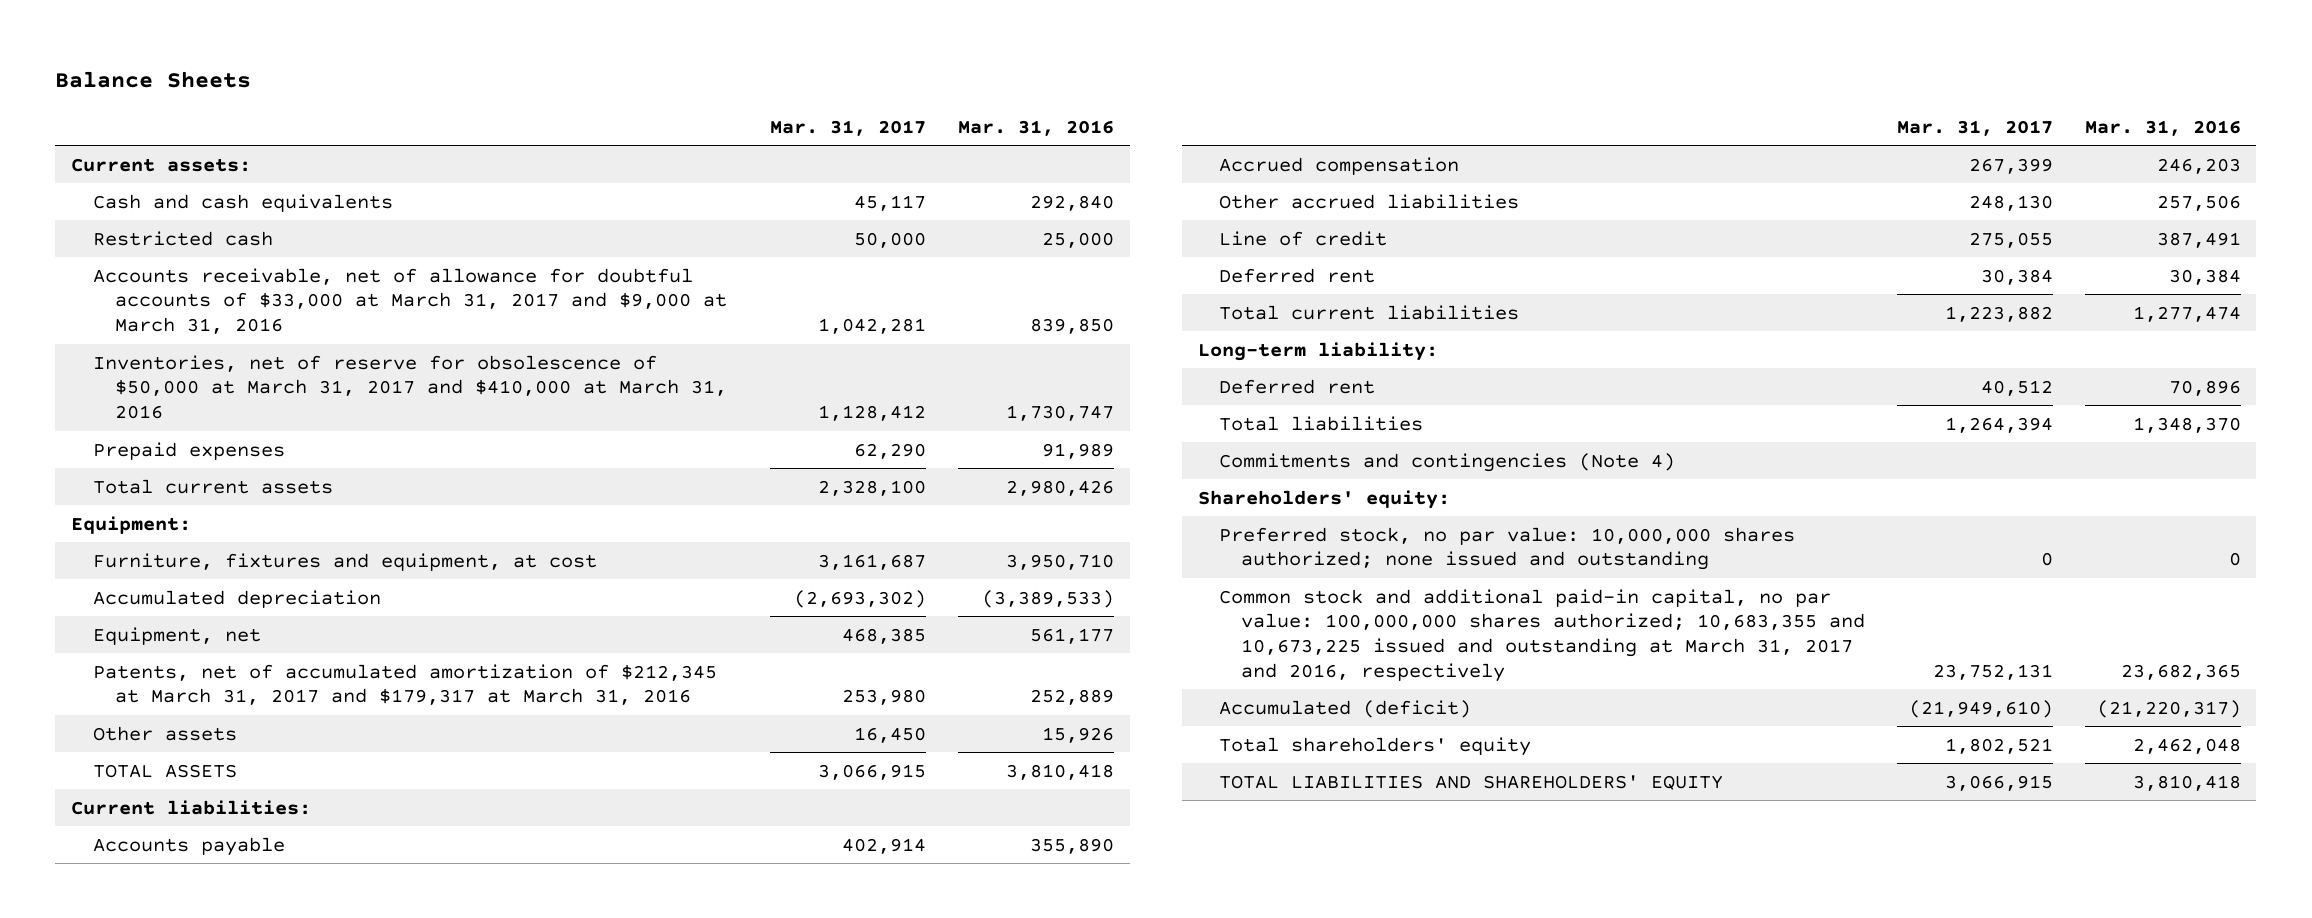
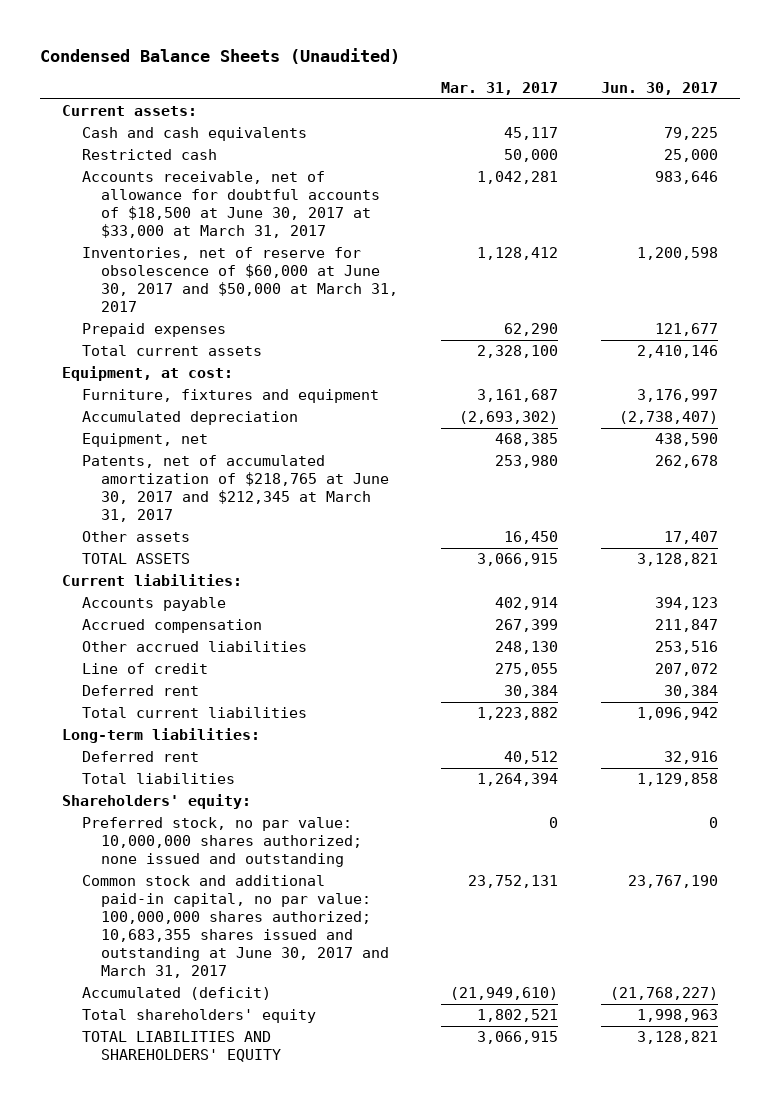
[55,71,252,89] Balance Sheets -> [40,48,401,65] Condensed Balance Sheets (Unaudited)
[958,119,1115,136] Mar. 31, 2016 -> none
none -> [601,81,719,95] Jun. 30, 2017
[92,267,727,335] Accounts receivable, net of allowance for doubtful accounts of $33,000 at March 31, 2017 and $9,000 at March 31, 2016 -> [81,171,381,239] Accounts receivable, net of allowance for doubtful accounts of $18,500 at June 30, 2017 at $33,000 at March 31, 2017
[92,354,727,420] Inventories, net of reserve for obsolescence of $50,000 at March 31, 2017 and $410,000 at March 31, 2016 -> [81,247,399,313] Inventories, net of reserve for obsolescence of $60,000 at June 30, 2017 and $50,000 at March 31, 2017
[71,515,192,534] Equipment: -> [61,366,233,382] Equipment, at cost:
[92,552,597,571] Furniture, fixtures and equipment, at cost -> [81,389,379,404] Furniture, fixtures and equipment
[92,663,717,706] Patents, net of accumulated amortization of $212,345 at March 31, 2017 and $179,317 at March 31, 2016 -> [81,455,390,523] Patents, net of accumulated amortization of $218,765 at June 30, 2017 and $212,345 at March 31, 2017
[1197,341,1438,361] Long-term liability: -> [61,728,260,744] Long-term liabilities:
[1219,452,1676,472] Commitments and contingencies (Note 4) -> none
[1219,588,1866,682] Common stock and additional paid-in capital, no par value: 100,000,000 shares authorized; 10,683,355 and 10,673,225 issued and outstanding at March 31, 2017 and 2016, respectively -> [81,875,390,979] Common stock and additional paid-in capital, no par value: 100,000,000 shares authorized; 10,683,355 shares issued and outstanding at June 30, 2017 and March 31, 2017

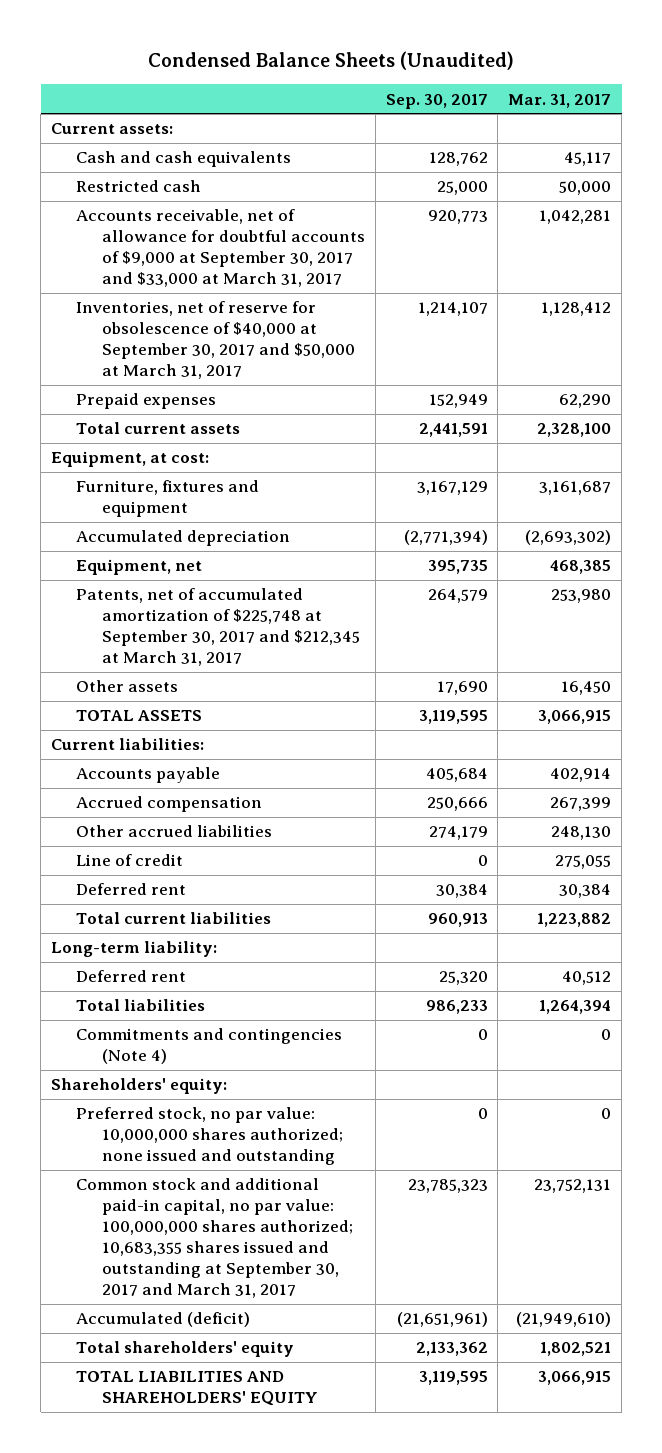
[601,81,719,95] Jun. 30, 2017 -> none
none -> [385,93,488,109] Sep. 30, 2017
[81,171,381,239] Accounts receivable, net of allowance for doubtful accounts of $18,500 at June 30, 2017 at $33,000 at March 31, 2017 -> [76,209,365,288] Accounts receivable, net of allowance for doubtful accounts of $9,000 at September 30, 2017 and $33,000 at March 31, 2017
[81,247,399,313] Inventories, net of reserve for obsolescence of $60,000 at June 30, 2017 and $50,000 at March 31, 2017 -> [76,301,355,380] Inventories, net of reserve for obsolescence of $40,000 at September 30, 2017 and $50,000 at March 31, 2017
[81,455,390,523] Patents, net of accumulated amortization of $218,765 at June 30, 2017 and $212,345 at March 31, 2017 -> [76,588,360,667] Patents, net of accumulated amortization of $225,748 at September 30, 2017 and $212,345 at March 31, 2017
[61,728,260,744] Long-term liabilities: -> [50,941,217,958] Long-term liability:
none -> [76,1028,343,1065] Commitments and contingencies (Note 4)
[81,875,390,979] Common stock and additional paid-in capital, no par value: 100,000,000 shares authorized; 10,683,355 shares issued and outstanding at June 30, 2017 and March 31, 2017 -> [76,1178,353,1299] Common stock and additional paid-in capital, no par value: 100,000,000 shares authorized; 10,683,355 shares issued and outstanding at September 30, 2017 and March 31, 2017

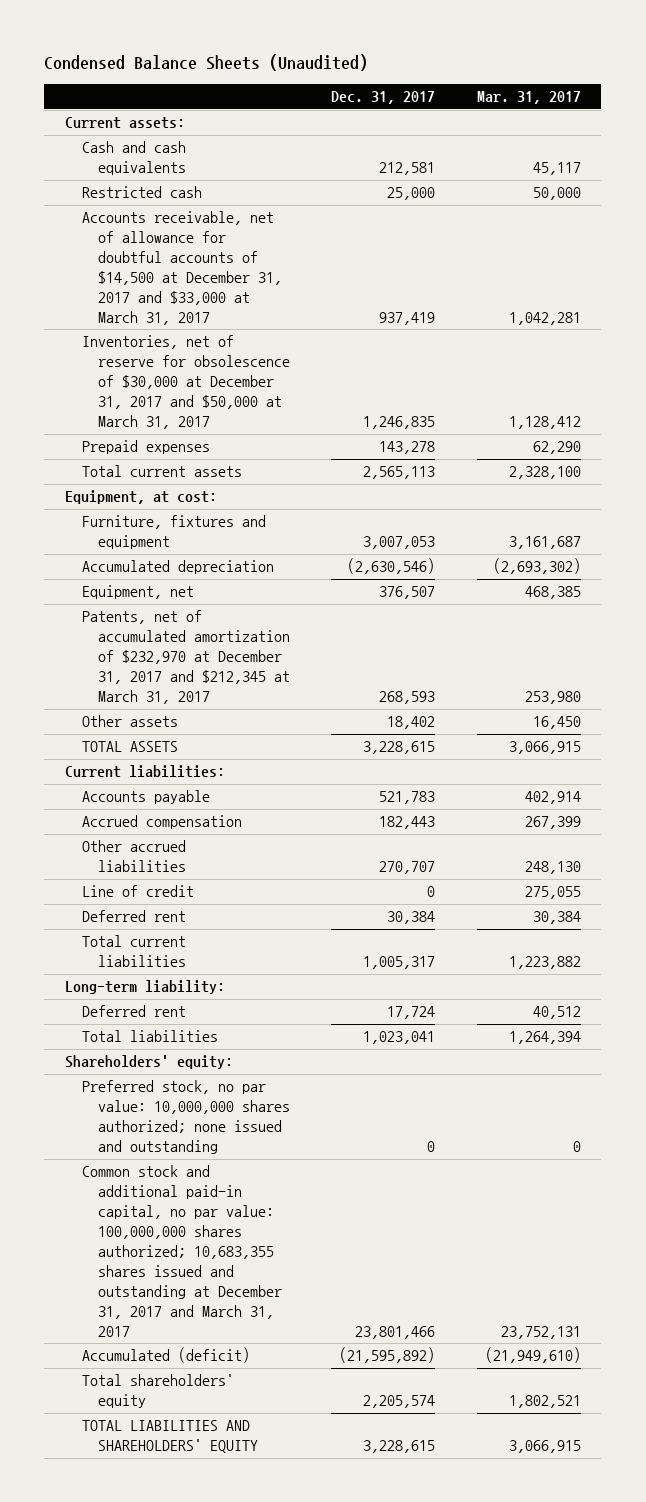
[385,93,488,109] Sep. 30, 2017 -> none
none -> [331,91,436,105] Dec. 31, 2017
[76,209,365,288] Accounts receivable, net of allowance for doubtful accounts of $9,000 at September 30, 2017 and $33,000 at March 31, 2017 -> [81,211,283,325] Accounts receivable, net of allowance for doubtful accounts of $14,500 at December 31, 2017 and $33,000 at March 31, 2017
[76,301,355,380] Inventories, net of reserve for obsolescence of $40,000 at September 30, 2017 and $50,000 at March 31, 2017 -> [81,335,291,430] Inventories, net of reserve for obsolescence of $30,000 at December 31, 2017 and $50,000 at March 31, 2017
[76,588,360,667] Patents, net of accumulated amortization of $225,748 at September 30, 2017 and $212,345 at March 31, 2017 -> [81,610,291,705] Patents, net of accumulated amortization of $232,970 at December 31, 2017 and $212,345 at March 31, 2017
[76,1028,343,1065] Commitments and contingencies (Note 4) -> none
[76,1178,353,1299] Common stock and additional paid-in capital, no par value: 100,000,000 shares authorized; 10,683,355 shares issued and outstanding at September 30, 2017 and March 31, 2017 -> [81,1165,283,1337] Common stock and additional paid-in capital, no par value: 100,000,000 shares authorized; 10,683,355 shares issued and outstanding at December 31, 2017 and March 31, 2017

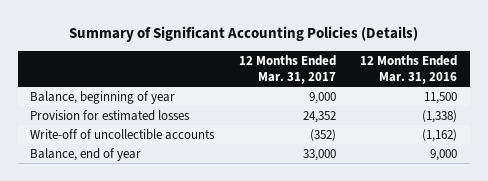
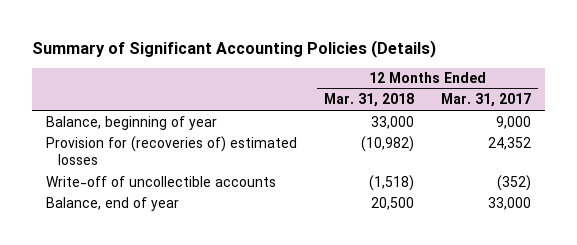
[360,54,458,84] 12 Months Ended Mar. 31, 2016 -> none
none -> [324,93,415,108] Mar. 31, 2018
[30,109,191,121] Provision for estimated losses -> [45,135,297,166] Provision for (recoveries of) estimated losses

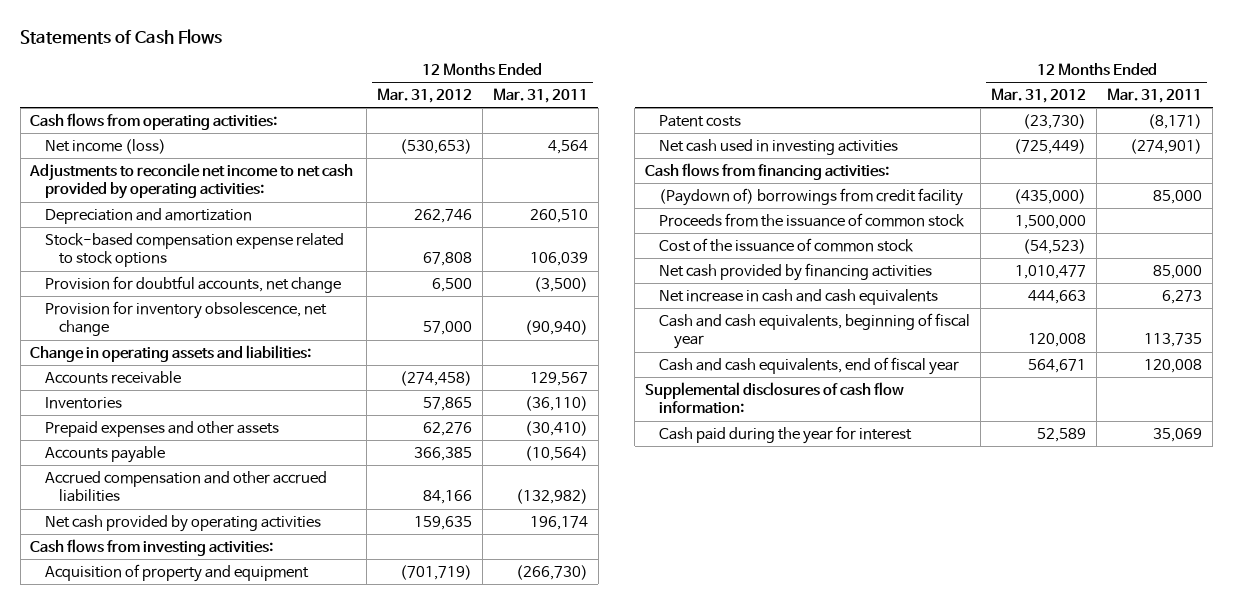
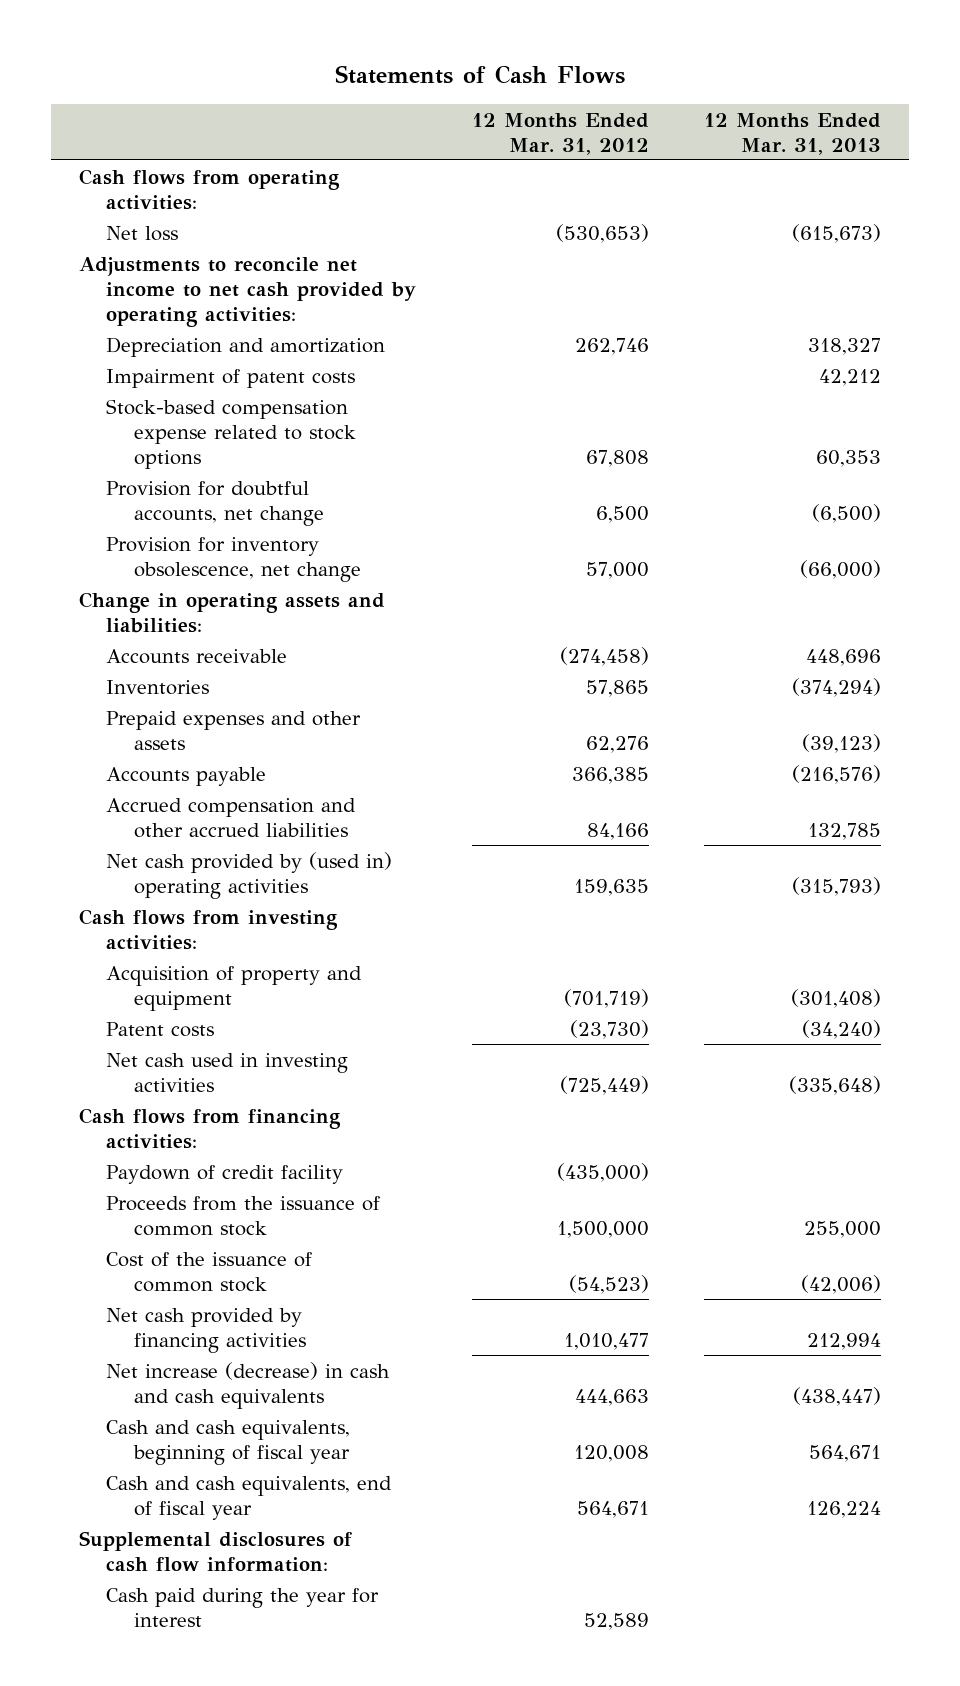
[492,88,588,104] Mar. 31, 2011 -> none
none -> [704,112,882,155] 12 Months Ended Mar. 31, 2013
[44,138,166,154] Net income (loss) -> [106,225,179,241] Net loss
none -> [106,368,356,388] Impairment of patent costs
[44,514,321,532] Net cash provided by operating activities -> [106,851,393,899] Net cash provided by (used in) operating activities
[659,187,964,206] (Paydown of) borrowings from credit facility -> [106,1164,344,1184] Paydown of credit facility
[659,288,939,305] Net increase in cash and cash equivalents -> [106,1361,391,1409] Net increase (decrease) in cash and cash equivalents

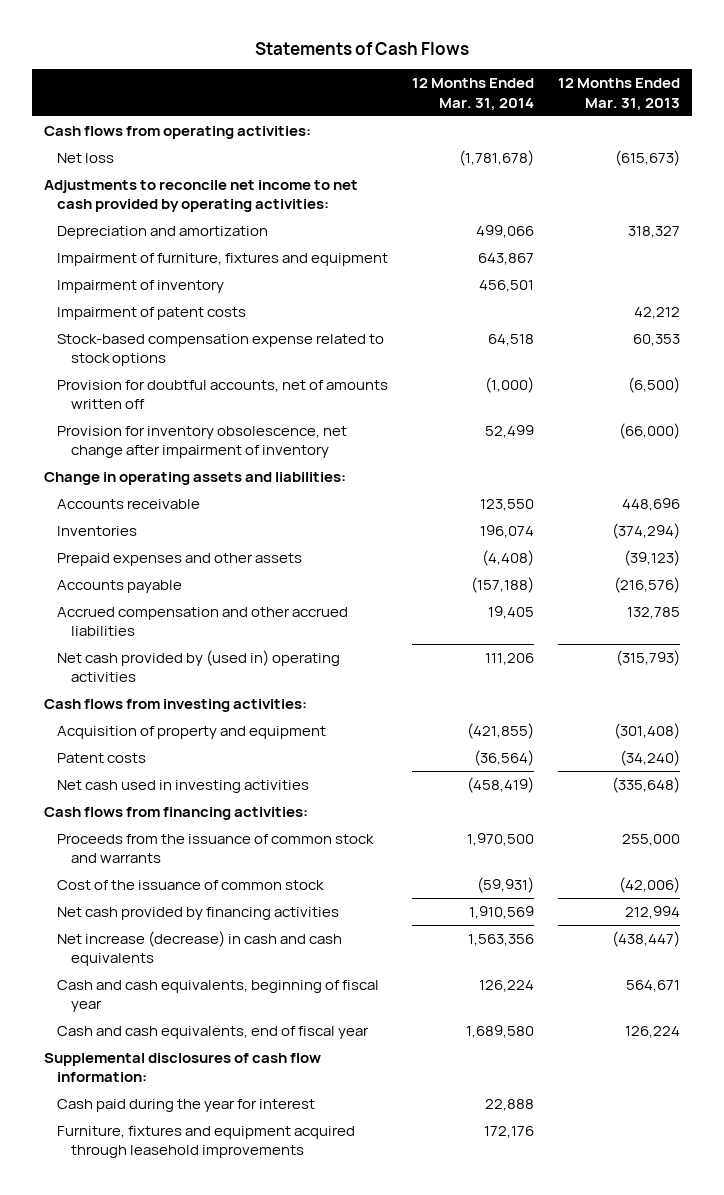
[471,112,649,155] 12 Months Ended Mar. 31, 2012 -> none
none -> [412,78,535,111] 12 Months Ended Mar. 31, 2014
none -> [57,252,389,266] Impairment of furniture, fixtures and equipment
none -> [57,279,225,293] Impairment of inventory
[106,480,324,526] Provision for doubtful accounts, net change -> [57,379,389,410] Provision for doubtful accounts, net of amounts written off
[106,536,361,582] Provision for inventory obsolescence, net change -> [57,425,348,459] Provision for inventory obsolescence, net change after impairment of inventory
[106,1164,344,1184] Paydown of credit facility -> none
[106,1195,381,1236] Proceeds from the issuance of common stock -> [57,833,375,864] Proceeds from the issuance of common stock and warrants
none -> [57,1125,356,1159] Furniture, fixtures and equipment acquired through leasehold improvements

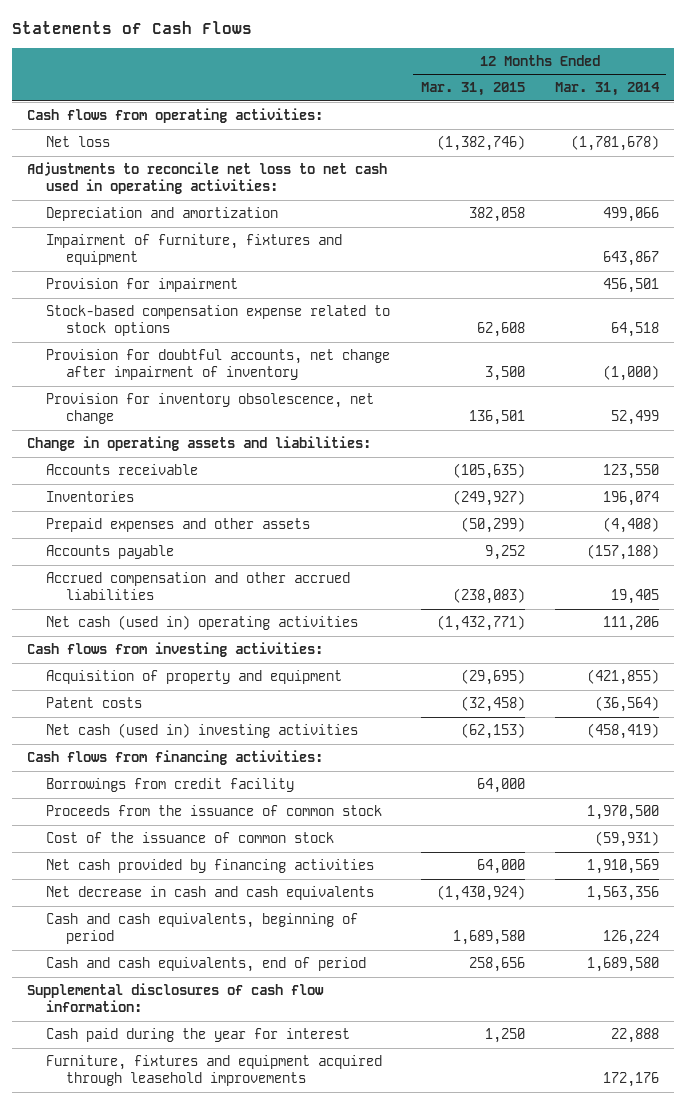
[558,78,681,111] 12 Months Ended Mar. 31, 2013 -> none
none -> [420,82,525,97] Mar. 31, 2015
[43,179,358,213] Adjustments to reconcile net income to net cash provided by operating activities: -> [26,162,387,195] Adjustments to reconcile net loss to net cash used in operating activities:
[57,306,247,320] Impairment of patent costs -> none
[57,279,225,293] Impairment of inventory -> [46,278,239,293] Provision for impairment
[57,379,389,410] Provision for doubtful accounts, net of amounts written off -> [46,349,391,381] Provision for doubtful accounts, net change after impairment of inventory
[57,425,348,459] Provision for inventory obsolescence, net change after impairment of inventory -> [46,393,375,425] Provision for inventory obsolescence, net change
[57,649,341,683] Net cash provided by (used in) operating activities -> [46,615,359,631] Net cash (used in) operating activities
[57,779,310,793] Net cash used in investing activities -> [46,723,359,739] Net cash (used in) investing activities
none -> [46,778,295,793] Borrowings from credit facility
[57,833,375,864] Proceeds from the issuance of common stock and warrants -> [46,805,383,817] Proceeds from the issuance of common stock
[57,930,343,967] Net increase (decrease) in cash and cash equivalents -> [46,886,375,901] Net decrease in cash and cash equivalents
[57,979,380,1013] Cash and cash equivalents, beginning of fiscal year -> [46,913,359,945] Cash and cash equivalents, beginning of period
[57,1025,370,1039] Cash and cash equivalents, end of fiscal year -> [46,957,367,973] Cash and cash equivalents, end of period

